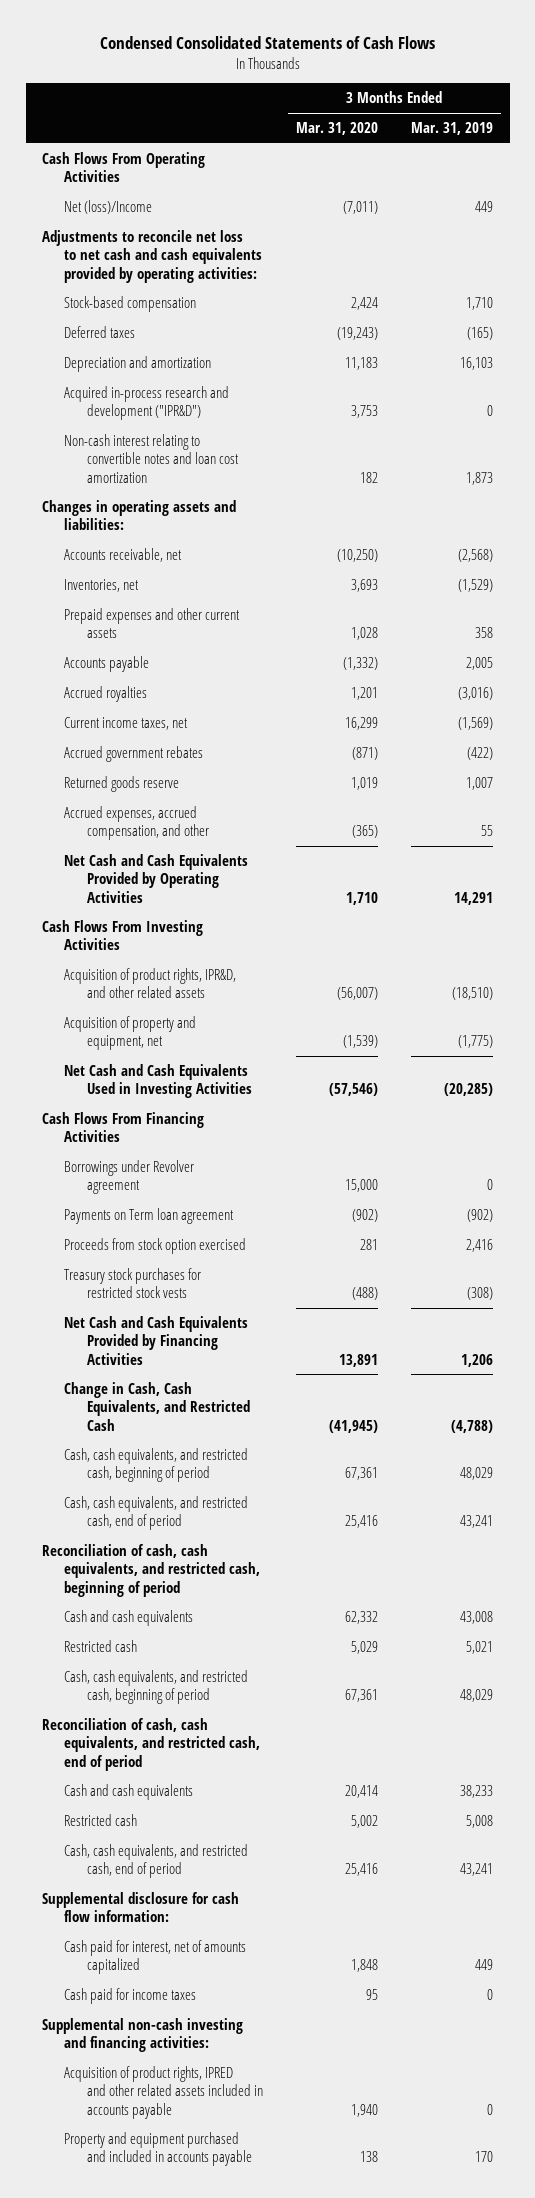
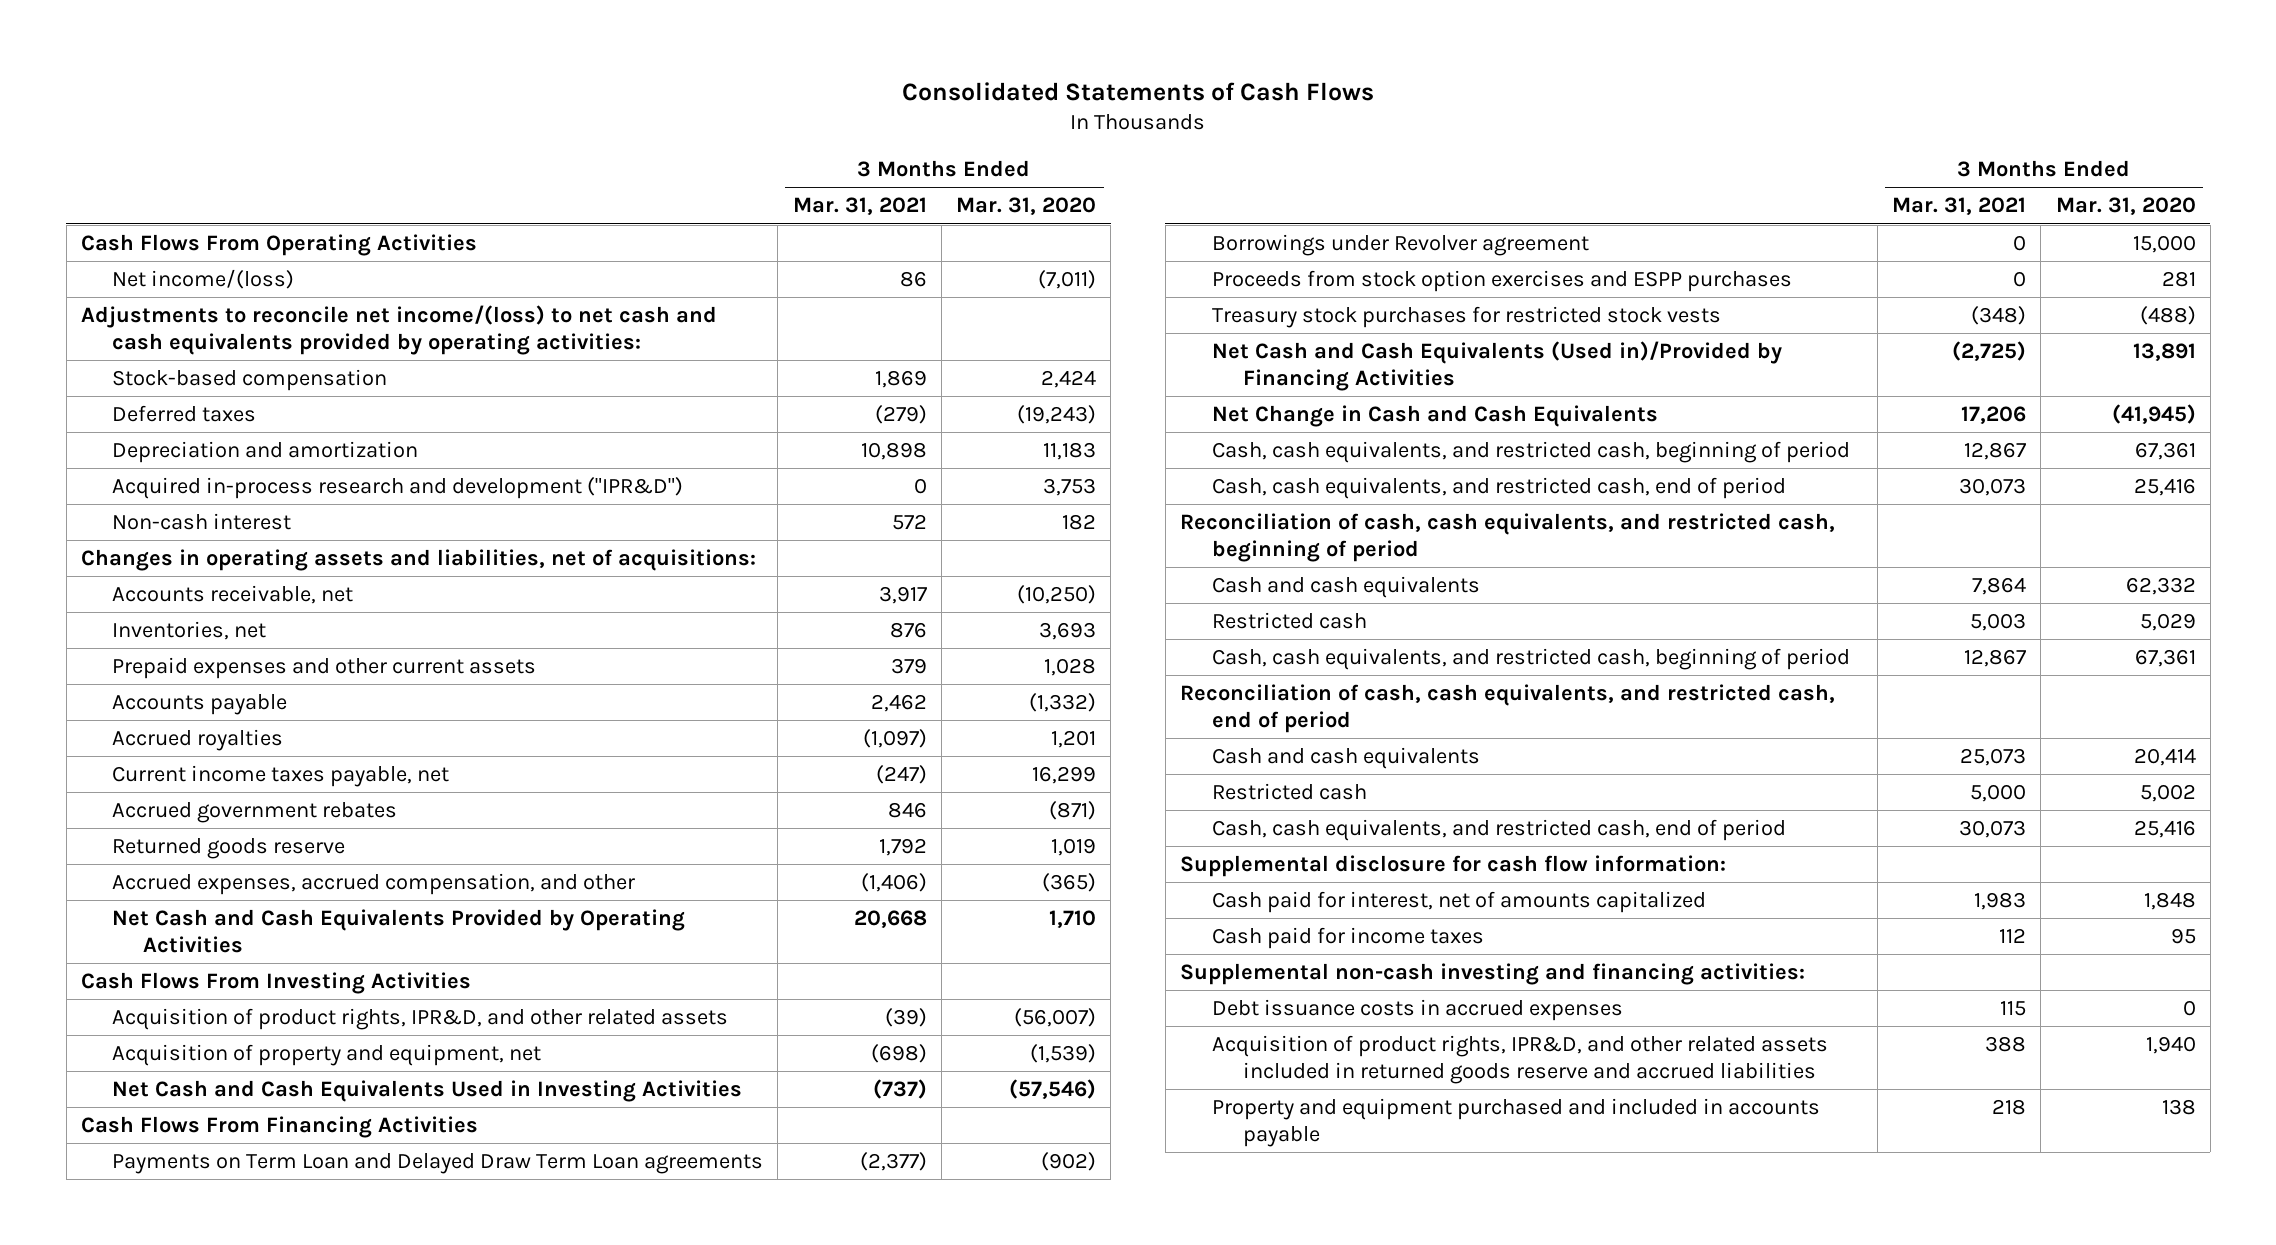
[99,35,435,49] Condensed Consolidated Statements of Cash Flows -> [902,81,1375,101] Consolidated Statements of Cash Flows
[411,122,494,136] Mar. 31, 2019 -> none
none -> [792,197,927,216] Mar. 31, 2021
[64,200,153,215] Net (loss)/Income -> [112,269,295,290] Net income/(loss)
[42,230,263,283] Adjustments to reconcile net loss to net cash and cash equivalents provided by operating activities: -> [80,305,717,355] Adjustments to reconcile net income/(loss) to net cash and cash equivalents provided by operating activities:
[64,434,239,483] Non-cash interest relating to convertible notes and loan cost amortization -> [112,513,292,531] Non-cash interest
[42,500,237,531] Changes in operating assets and liabilities: -> [80,549,756,572] Changes in operating assets and liabilities, net of acquisitions:
[64,717,189,731] Current income taxes, net -> [112,765,450,788] Current income taxes payable, net
none -> [112,1153,764,1175] Payments on Term Loan and Delayed Draw Term Loan agreements
[64,1208,235,1225] Payments on Term loan agreement -> none
[64,1238,247,1255] Proceeds from stock option exercised -> [1211,270,1792,293] Proceeds from stock option exercises and ESPP purchases
[64,1316,249,1365] Net Cash and Cash Equivalents Provided by Financing Activities -> [1211,341,1782,391] Net Cash and Cash Equivalents (Used in)/Provided by Financing Activities
[64,1382,250,1431] Change in Cash, Cash Equivalents, and Restricted Cash -> [1211,405,1658,428] Net Change in Cash and Cash Equivalents
none -> [1211,999,1623,1022] Debt issuance costs in accrued expenses
[64,2066,263,2119] Acquisition of product rights, IPRED and other related assets included in accounts payable -> [1211,1035,1828,1084] Acquisition of product rights, IPR&D, and other related assets included in returned goods reserve and accrued liabilities

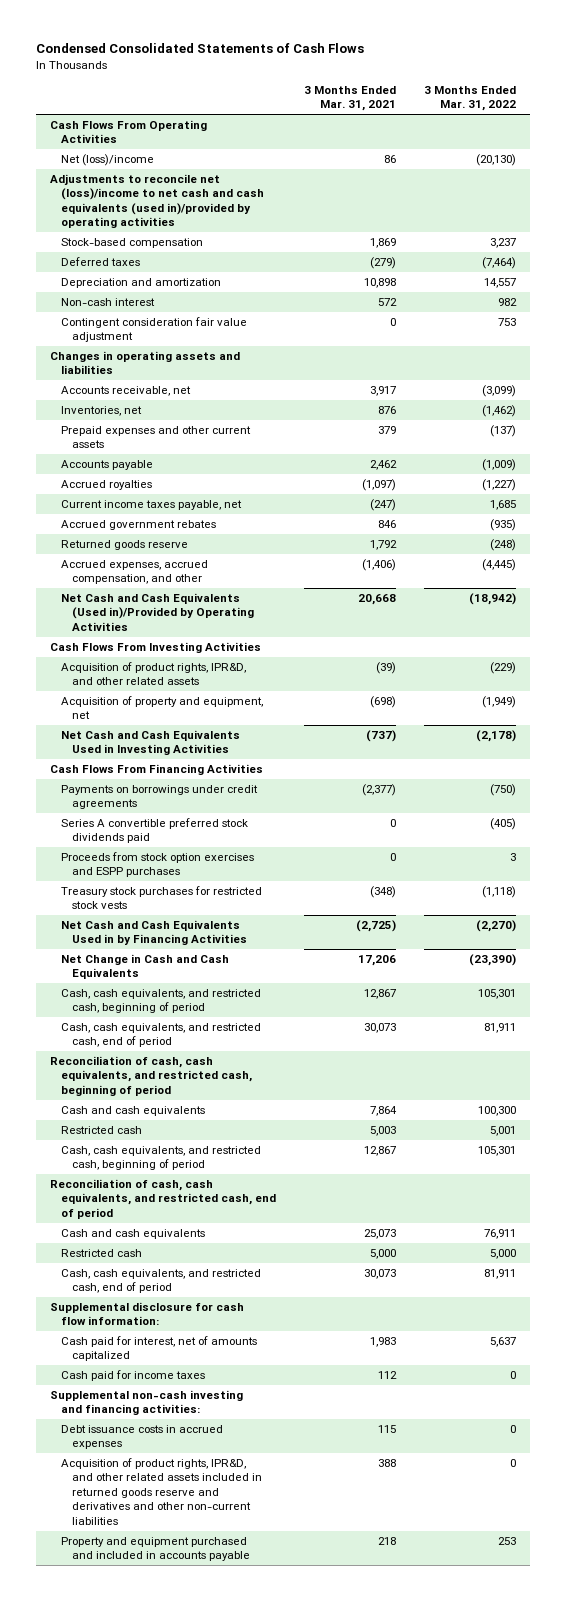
[902,81,1375,101] Consolidated Statements of Cash Flows -> [35,43,364,54] Condensed Consolidated Statements of Cash Flows
[956,197,1097,216] Mar. 31, 2020 -> none
none -> [424,85,517,112] 3 Months Ended Mar. 31, 2022
[112,269,295,290] Net income/(loss) -> [60,153,154,166] Net (loss)/income
[80,305,717,355] Adjustments to reconcile net income/(loss) to net cash and cash equivalents provided by operating activities: -> [49,173,264,229] Adjustments to reconcile net (loss)/income to net cash and cash equivalents (used in)/provided by operating activities
[112,477,684,500] Acquired in-process research and development ("IPR&D") -> none
none -> [60,316,247,343] Contingent consideration fair value adjustment
[80,549,756,572] Changes in operating assets and liabilities, net of acquisitions: -> [49,350,240,375] Changes in operating assets and liabilities
[112,909,686,953] Net Cash and Cash Equivalents Provided by Operating Activities -> [60,592,255,631] Net Cash and Cash Equivalents (Used in)/Provided by Operating Activities
[1211,234,1589,257] Borrowings under Revolver agreement -> none
[112,1153,764,1175] Payments on Term Loan and Delayed Draw Term Loan agreements -> [60,784,258,810] Payments on borrowings under credit agreements
none -> [60,817,248,844] Series A convertible preferred stock dividends paid
[1211,341,1782,391] Net Cash and Cash Equivalents (Used in)/Provided by Financing Activities -> [60,919,248,946] Net Cash and Cash Equivalents Used in by Financing Activities
[1211,1035,1828,1084] Acquisition of product rights, IPR&D, and other related assets included in returned goods reserve and accrued liabilities -> [60,1457,263,1525] Acquisition of product rights, IPR&D, and other related assets included in returned goods reserve and derivatives and other non-current liabilities

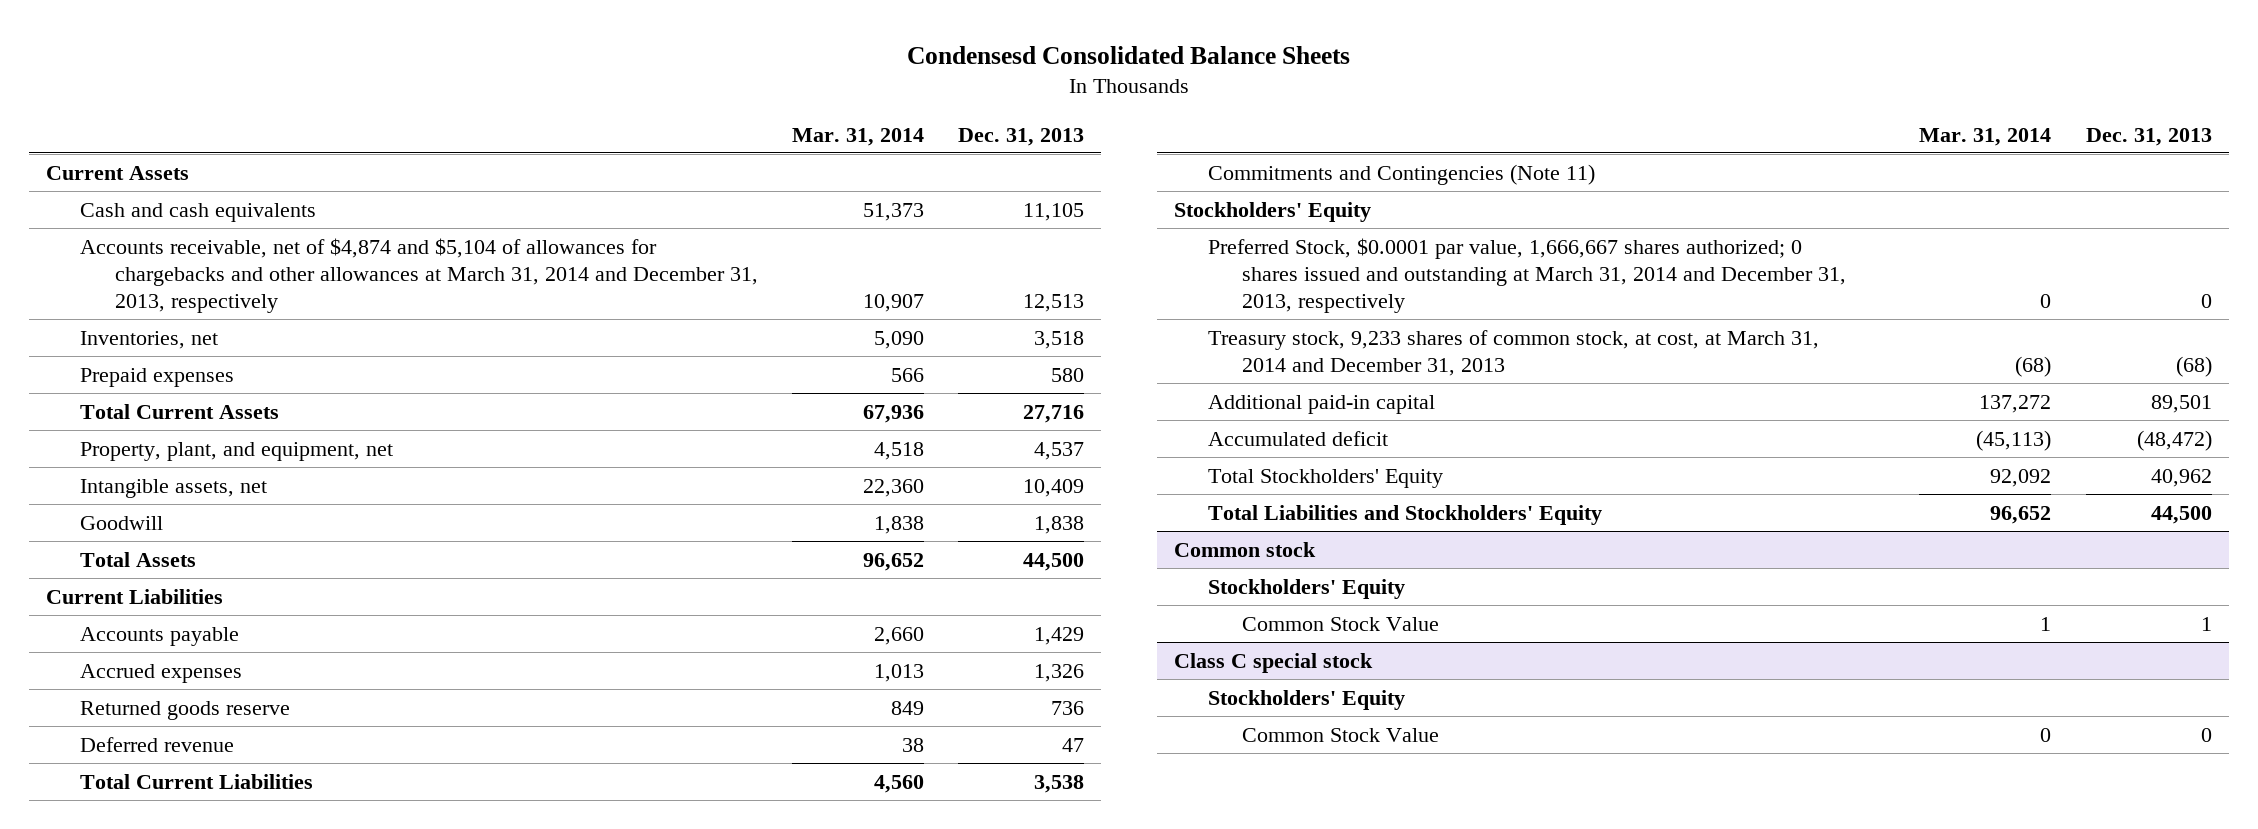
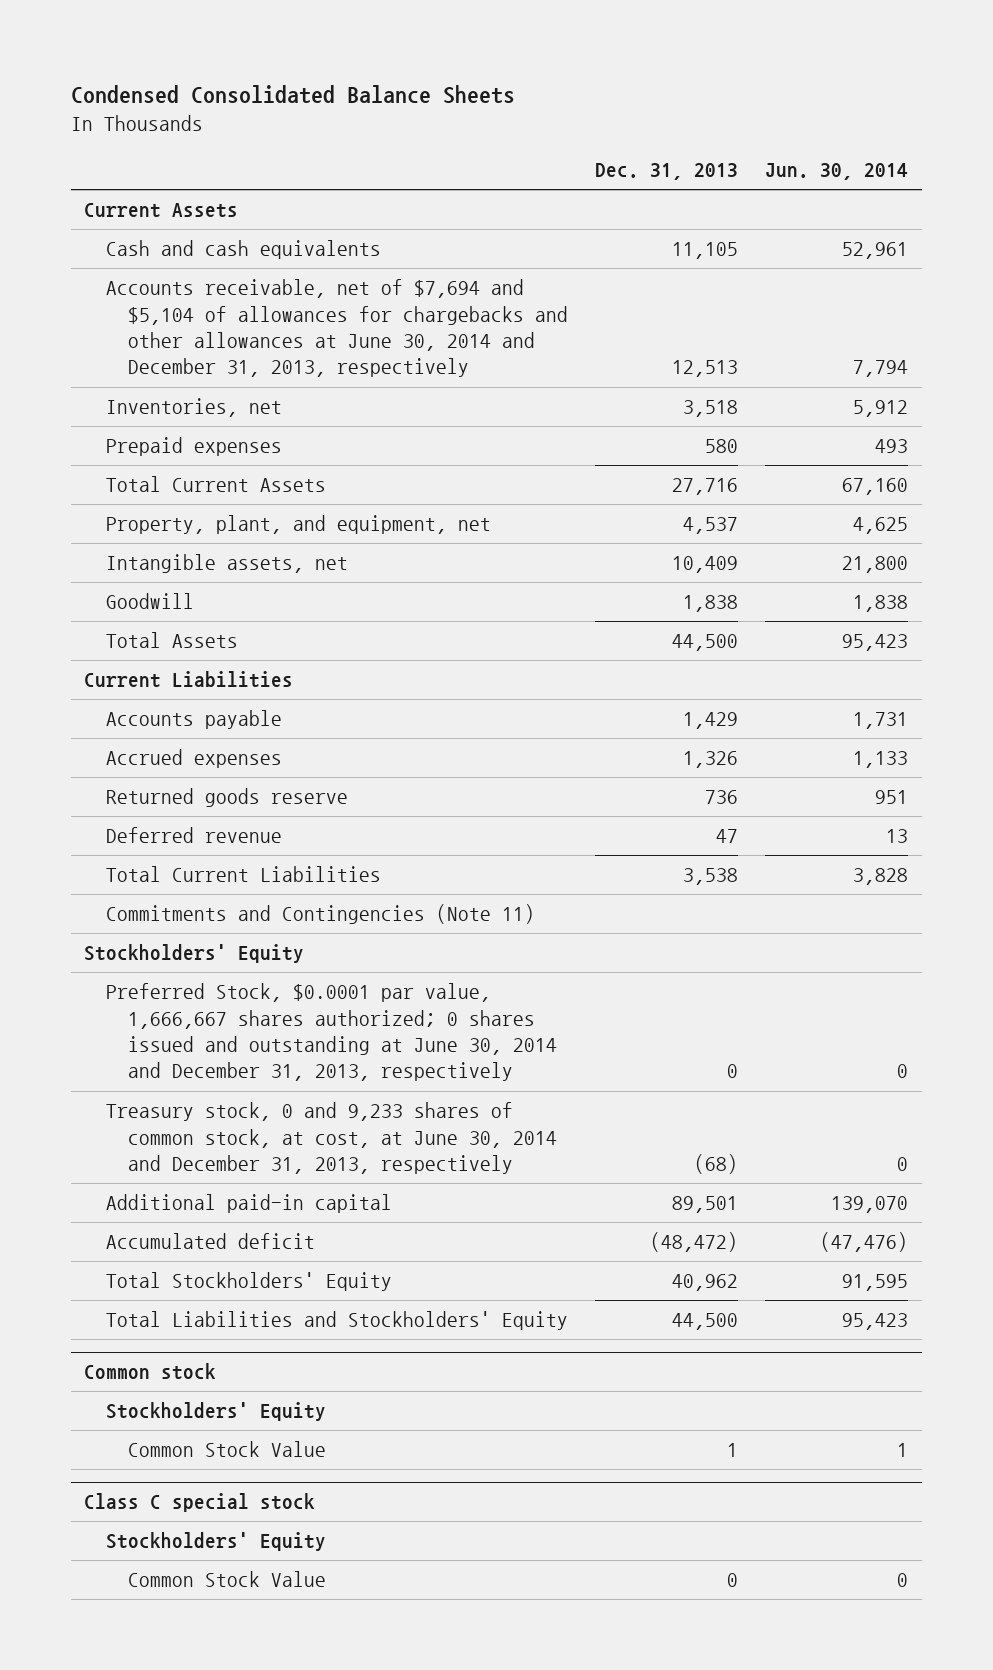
[906,45,1350,64] Condensesd Consolidated Balance Sheets -> [70,85,515,105] Condensed Consolidated Balance Sheets
[791,127,924,146] Mar. 31, 2014 -> none
none -> [765,163,909,181] Jun. 30, 2014
[80,237,758,314] Accounts receivable, net of $4,874 and $5,104 of allowances for chargebacks and other allowances at March 31, 2014 and December 31, 2013, respectively -> [106,279,568,378] Accounts receivable, net of $7,694 and $5,104 of allowances for chargebacks and other allowances at June 30, 2014 and December 31, 2013, respectively
[1208,237,1847,314] Preferred Stock, $0.0001 par value, 1,666,667 shares authorized; 0 shares issued and outstanding at March 31, 2014 and December 31, 2013, respectively -> [106,983,557,1082] Preferred Stock, $0.0001 par value, 1,666,667 shares authorized; 0 shares issued and outstanding at June 30, 2014 and December 31, 2013, respectively
[1208,329,1820,376] Treasury stock, 9,233 shares of common stock, at cost, at March 31, 2014 and December 31, 2013 -> [106,1102,557,1175] Treasury stock, 0 and 9,233 shares of common stock, at cost, at June 30, 2014 and December 31, 2013, respectively

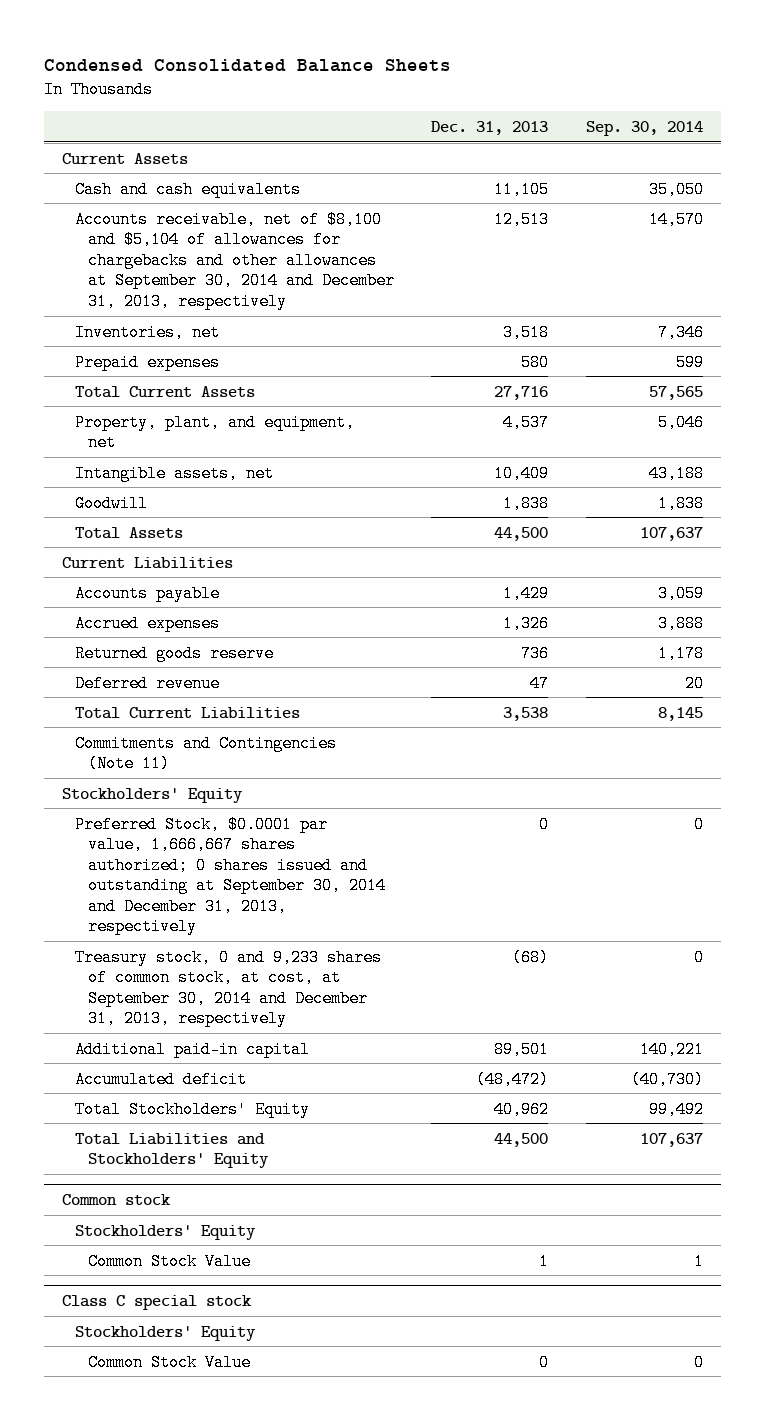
[765,163,909,181] Jun. 30, 2014 -> none
none -> [585,120,703,136] Sep. 30, 2014
[106,279,568,378] Accounts receivable, net of $7,694 and $5,104 of allowances for chargebacks and other allowances at June 30, 2014 and December 31, 2013, respectively -> [75,210,395,310] Accounts receivable, net of $8,100 and $5,104 of allowances for chargebacks and other allowances at September 30, 2014 and December 31, 2013, respectively
[106,983,557,1082] Preferred Stock, $0.0001 par value, 1,666,667 shares authorized; 0 shares issued and outstanding at June 30, 2014 and December 31, 2013, respectively -> [75,815,386,936] Preferred Stock, $0.0001 par value, 1,666,667 shares authorized; 0 shares issued and outstanding at September 30, 2014 and December 31, 2013, respectively
[106,1102,557,1175] Treasury stock, 0 and 9,233 shares of common stock, at cost, at June 30, 2014 and December 31, 2013, respectively -> [75,948,383,1028] Treasury stock, 0 and 9,233 shares of common stock, at cost, at September 30, 2014 and December 31, 2013, respectively

